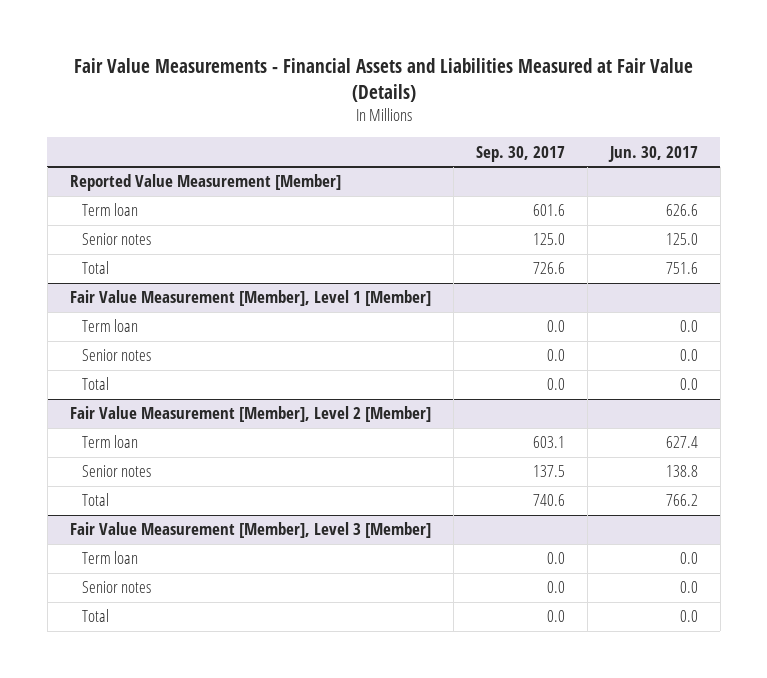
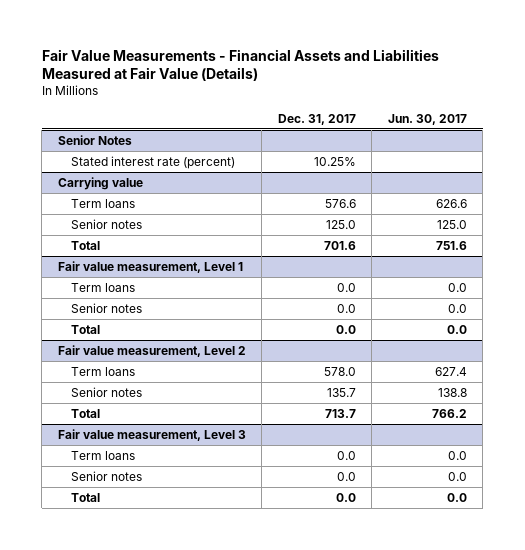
[475,145,565,162] Sep. 30, 2017 -> none
none -> [277,113,356,125] Dec. 31, 2017
none -> [57,135,132,146] Senior Notes
none -> [70,156,235,170] Stated interest rate (percent)
[69,174,341,192] Reported Value Measurement [Member] -> [57,177,143,191] Carrying value
[82,203,139,217] Term loan -> [70,199,135,209] Term loans
[69,290,431,307] Fair Value Measurement [Member], Level 1 [Member] -> [57,261,243,274] Fair value measurement, Level 1
[82,319,139,333] Term loan -> [70,283,135,293] Term loans
[69,406,431,423] Fair Value Measurement [Member], Level 2 [Member] -> [57,345,246,358] Fair value measurement, Level 2
[82,435,139,449] Term loan -> [70,367,135,377] Term loans
[69,522,431,539] Fair Value Measurement [Member], Level 3 [Member] -> [57,429,246,442] Fair value measurement, Level 3
[82,551,139,565] Term loan -> [70,451,135,461] Term loans

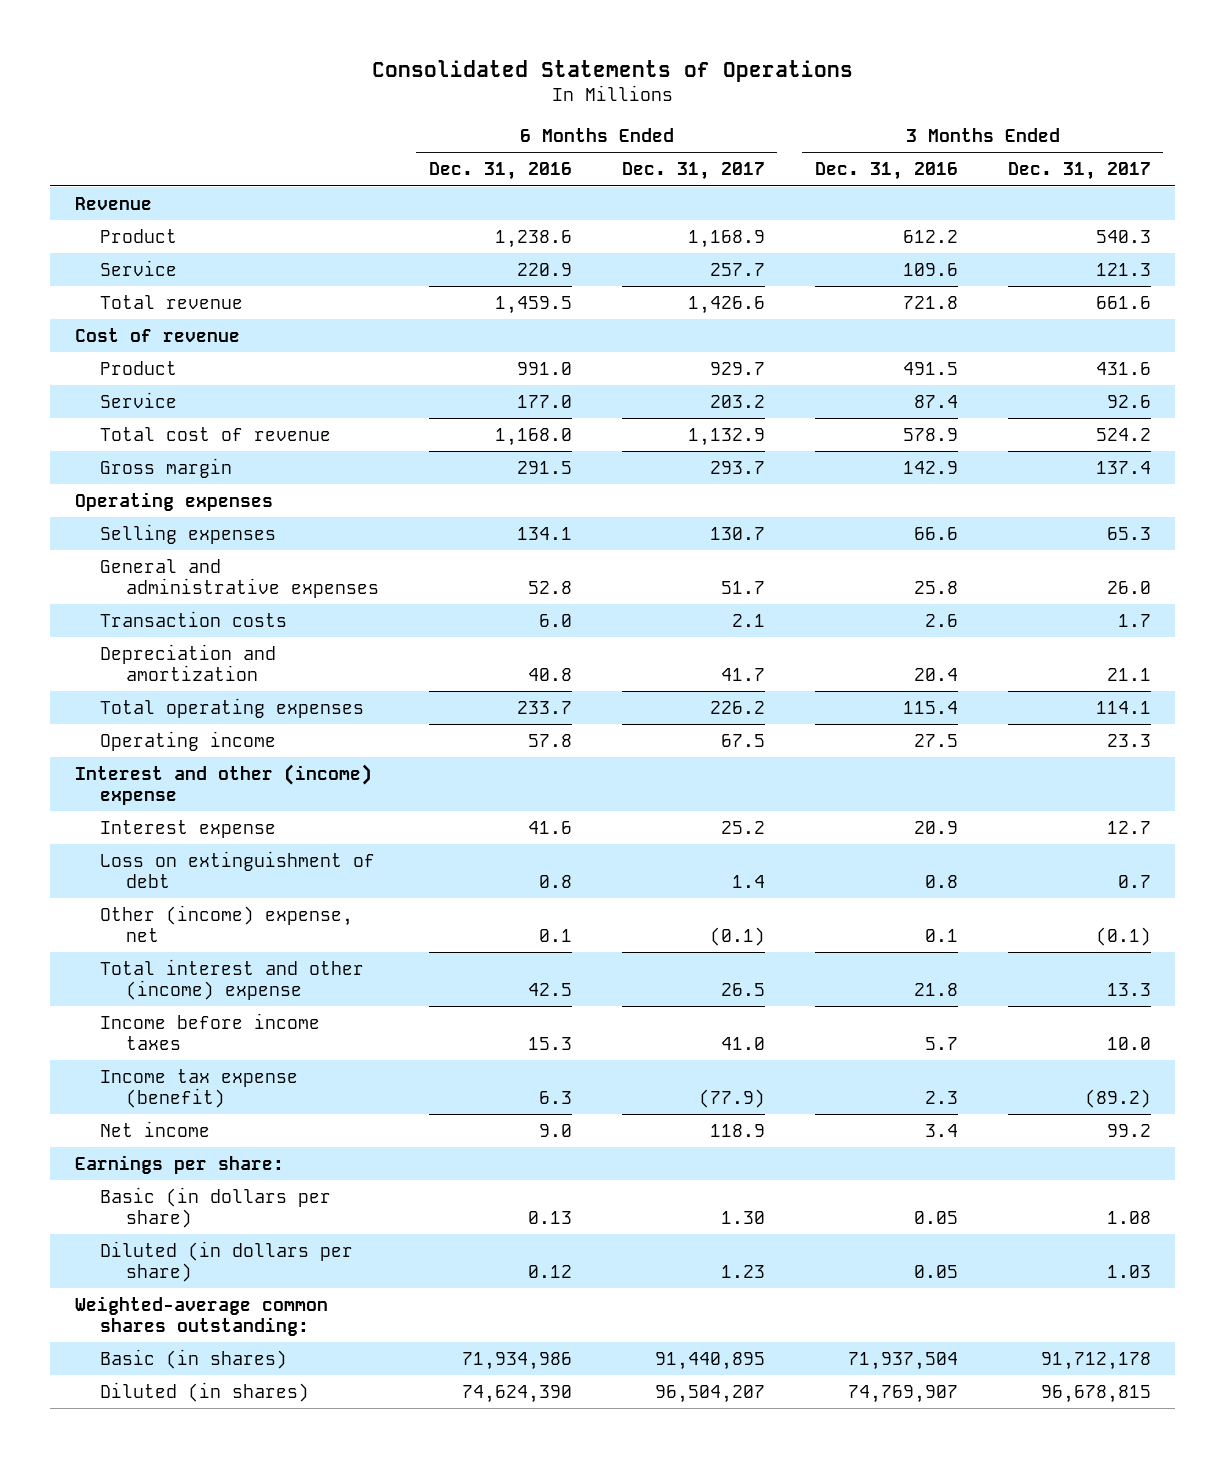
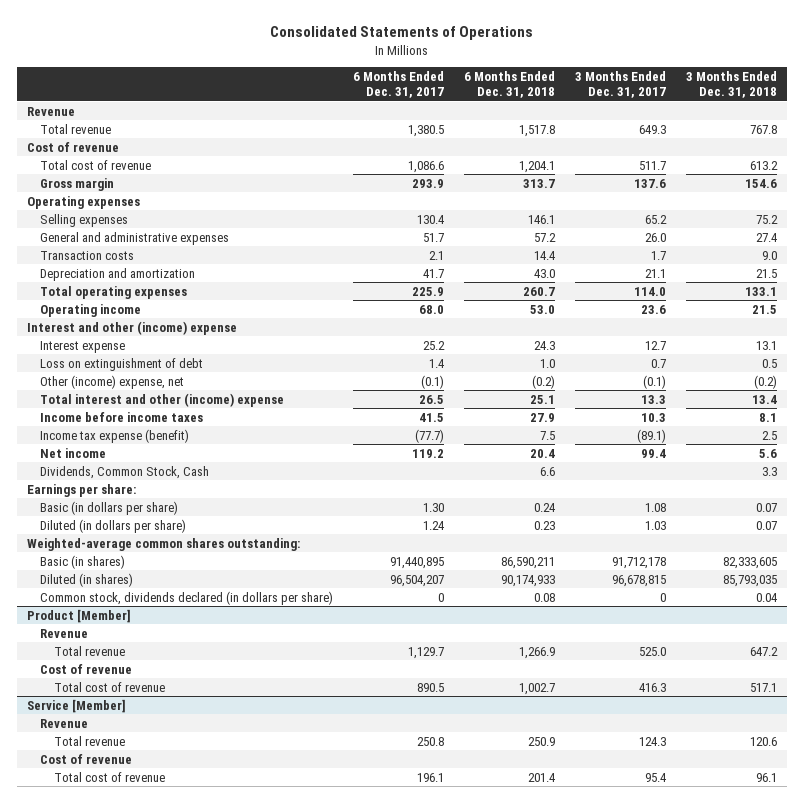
[428,162,572,181] Dec. 31, 2016 -> none
[814,162,958,181] Dec. 31, 2016 -> none
none -> [464,71,556,99] 6 Months Ended Dec. 31, 2018
none -> [685,71,777,99] 3 Months Ended Dec. 31, 2018
[100,228,178,243] Product -> none
[100,259,178,276] Service -> none
[687,295,765,314] 1,426.6 -> [408,124,445,137] 1,380.5
[1095,295,1151,309] 661.6 -> [638,124,666,134] 649.3
[100,360,178,375] Product -> none
[100,391,178,408] Service -> none
[687,427,765,446] 1,132.9 -> [408,160,445,173] 1,086.6
[1095,427,1151,441] 524.2 -> [638,160,666,170] 511.7
[709,460,765,474] 293.7 -> [412,178,445,188] 293.9
[1095,460,1151,474] 137.4 -> [633,178,666,188] 137.6
[709,526,765,540] 130.7 -> [417,214,446,224] 130.4
[1106,526,1151,540] 65.3 -> [644,214,667,224] 65.2
[709,700,765,714] 226.2 -> [412,286,445,296] 225.9
[1095,700,1151,714] 114.1 -> [633,286,666,296] 114.0
[720,733,765,747] 67.5 -> [419,304,445,314] 68.0
[1106,733,1151,747] 23.3 -> [640,304,666,314] 23.6
[720,1036,765,1050] 41.0 -> [419,412,445,422] 41.5
[1106,1036,1151,1050] 10.0 -> [640,412,666,422] 10.3
[698,1088,765,1108] (77.9) -> [415,428,445,443] (77.7)
[1084,1088,1151,1108] (89.2) -> [636,428,666,443] (89.1)
[709,1123,765,1137] 118.9 -> [412,448,445,458] 119.2
[1106,1123,1151,1137] 99.2 -> [640,448,666,458] 99.4
none -> [40,465,210,479] Dividends, Common Stock, Cash
[720,1264,765,1278] 1.23 -> [423,520,446,530] 1.24
none -> [40,590,334,605] Common stock, dividends declared (in dollars per share)
none -> [27,608,132,623] Product [Member]
none -> [40,628,89,638] Revenue
none -> [53,645,125,656] Total revenue
none -> [40,663,133,674] Cost of revenue
none -> [53,681,165,692] Total cost of revenue
none -> [27,698,127,713] Service [Member]
none -> [40,718,89,728] Revenue
none -> [53,735,125,746] Total revenue
none -> [40,753,133,764] Cost of revenue
none -> [53,771,165,782] Total cost of revenue

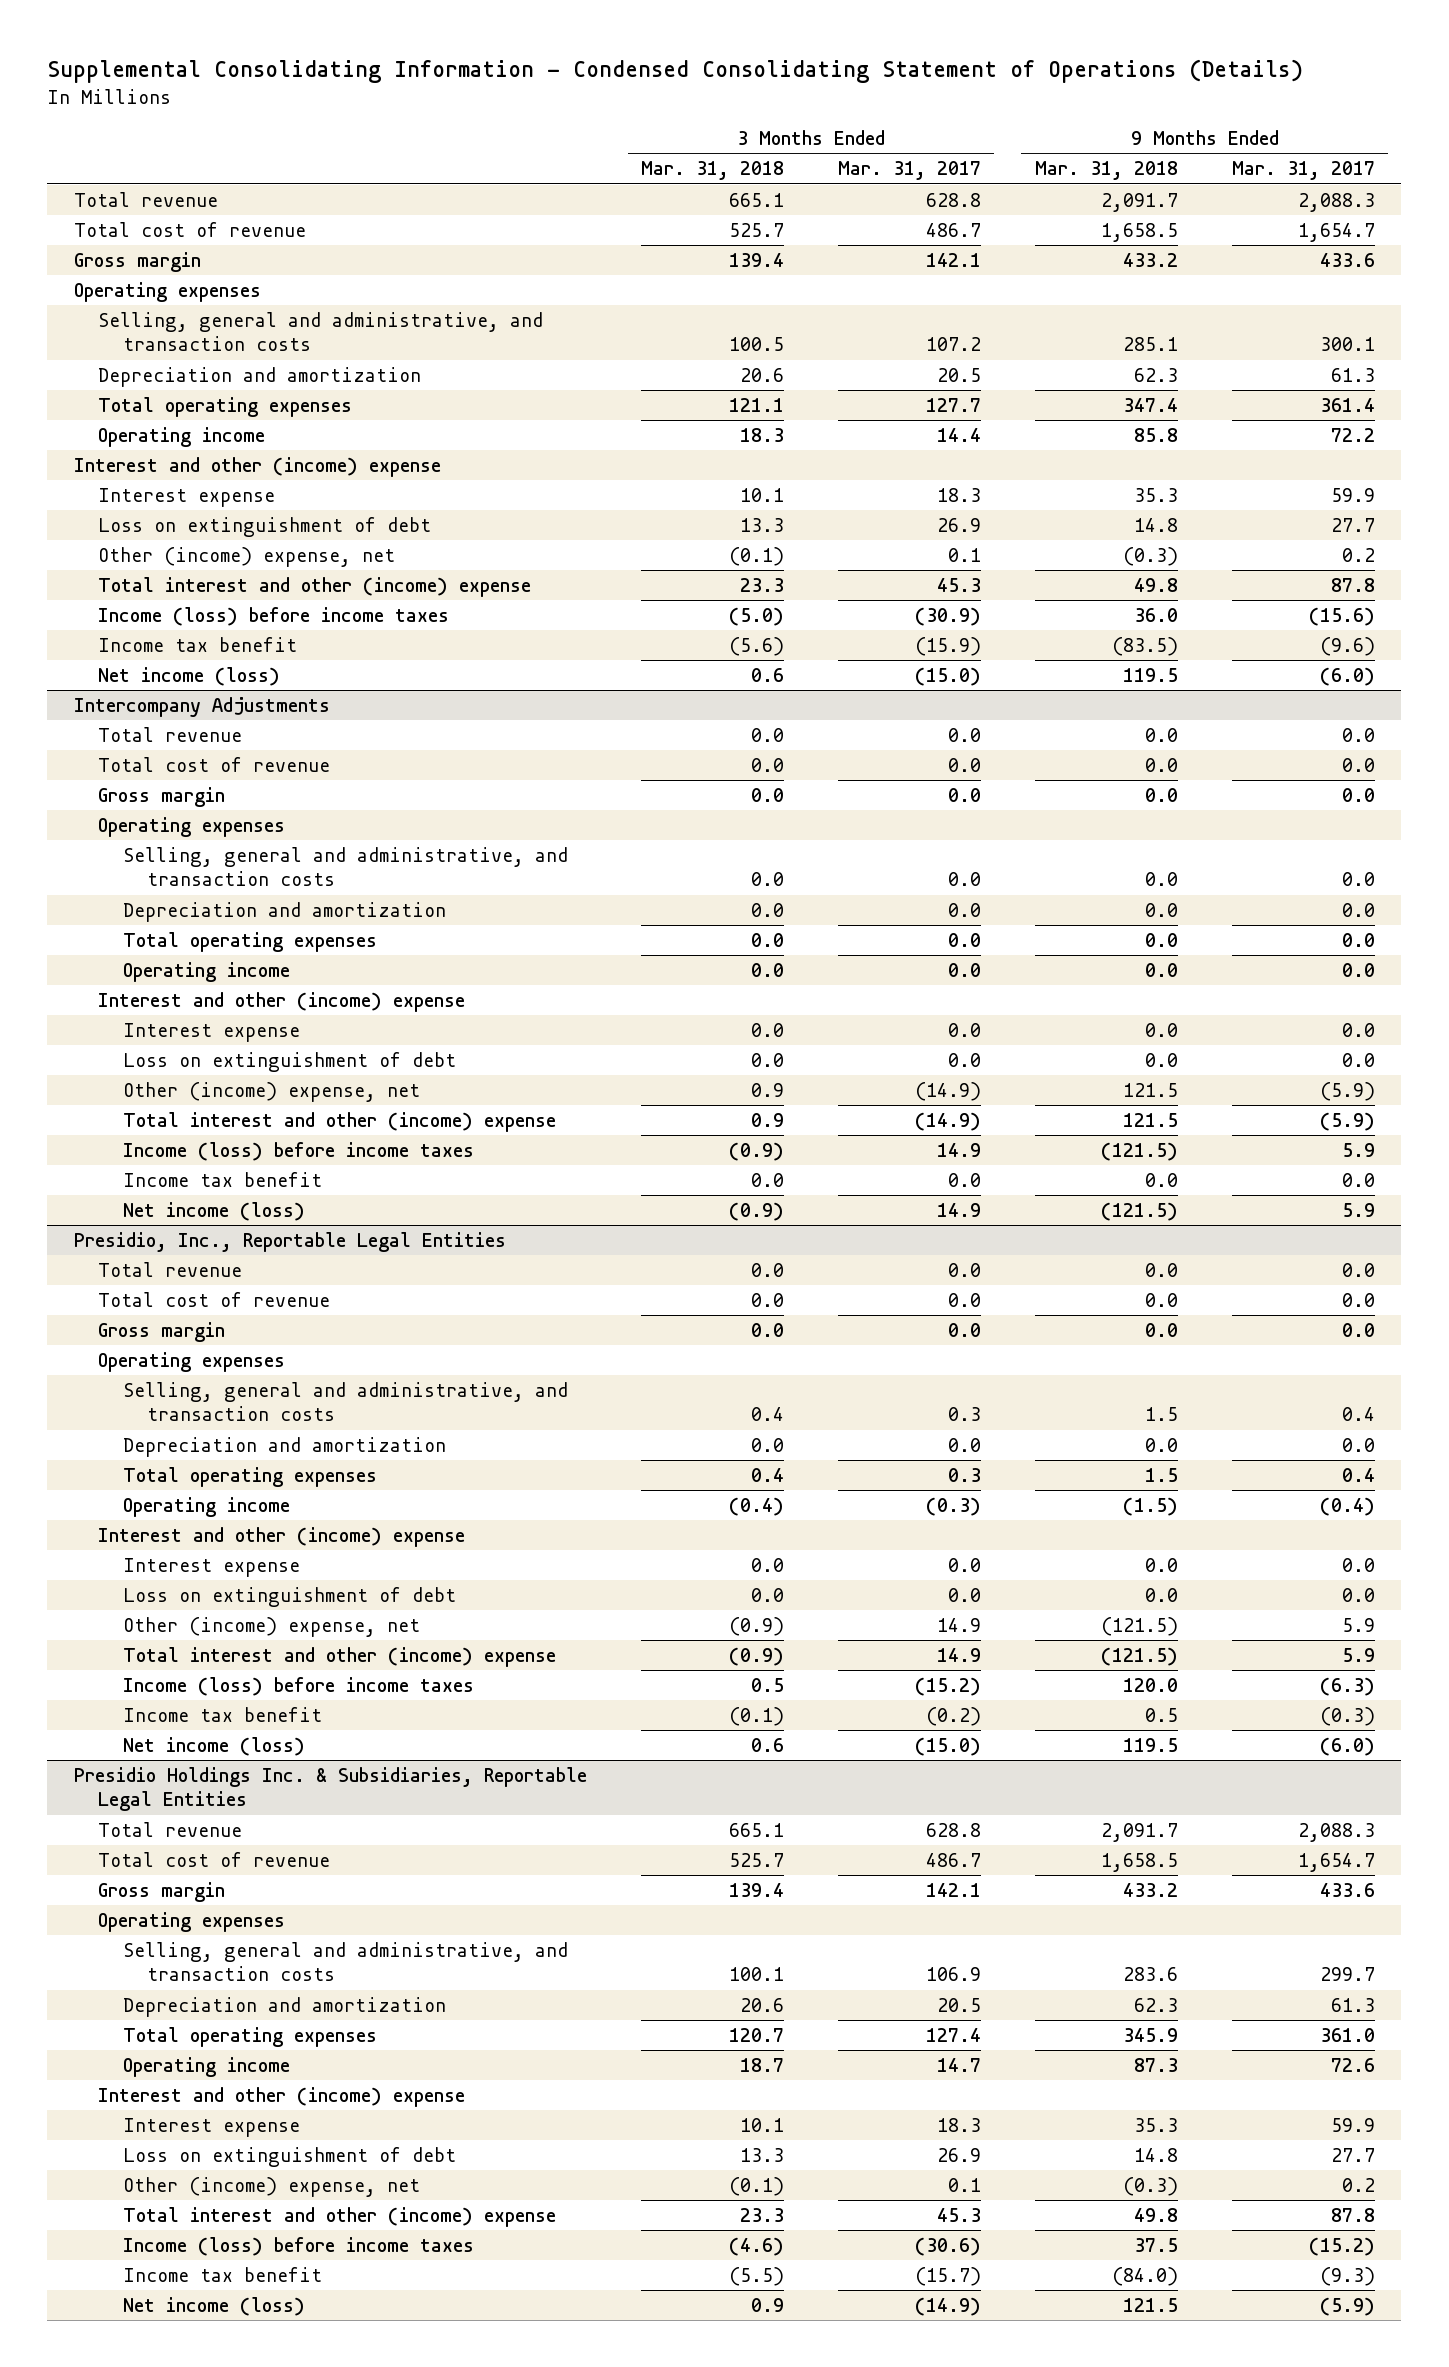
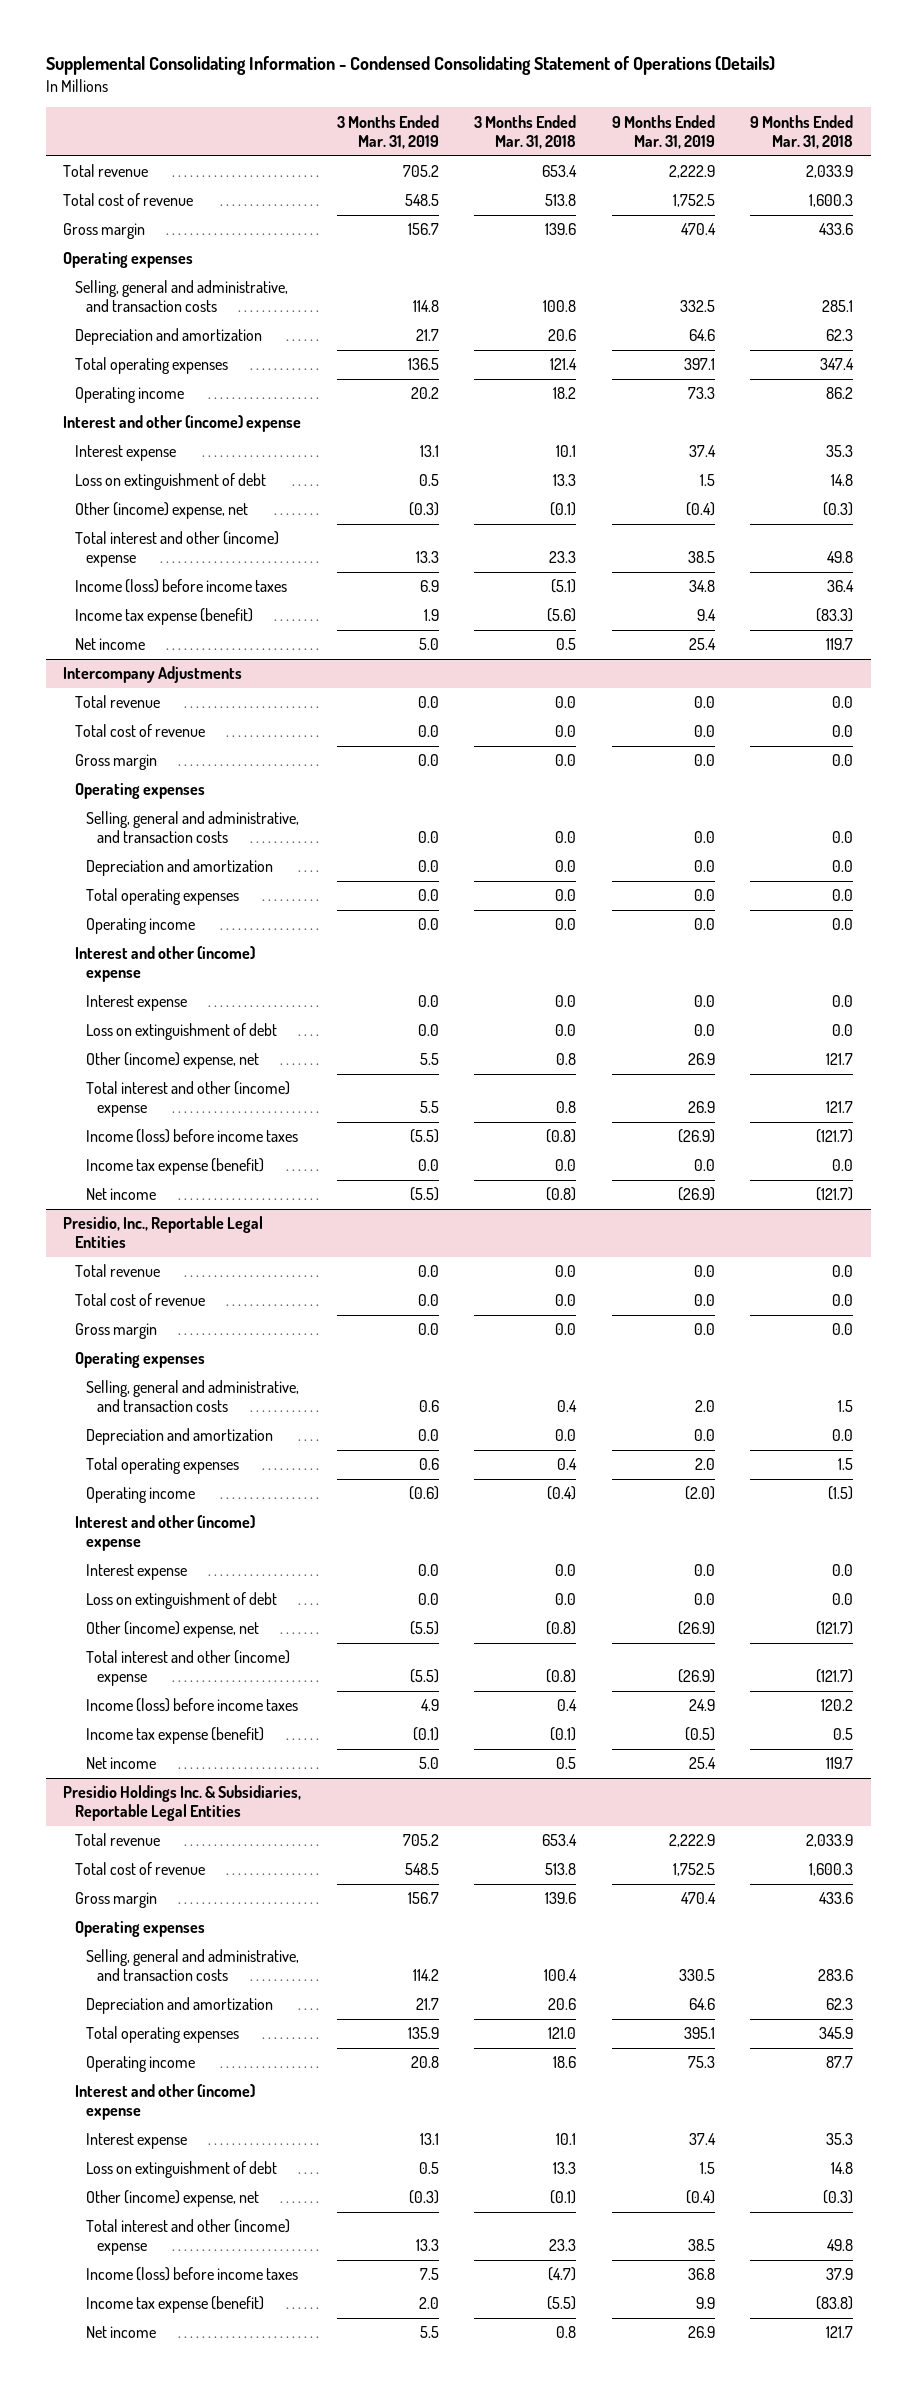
[837,161,981,181] Mar. 31, 2017 -> none
[1231,161,1375,181] Mar. 31, 2017 -> none
none -> [336,114,439,149] 3 Months Ended Mar. 31, 2019
none -> [611,114,715,149] 9 Months Ended Mar. 31, 2019
[729,192,785,207] 665.1 -> [542,165,578,178] 653.4
[1100,192,1178,212] 2,091.7 -> [806,165,854,179] 2,033.9
[729,222,785,237] 525.7 -> [545,194,577,207] 513.8
[1100,222,1178,242] 1,658.5 -> [809,194,854,208] 1,600.3
[729,252,785,267] 139.4 -> [545,223,577,236] 139.6
[1122,252,1178,267] 433.2 -> [819,223,854,236] 433.6
[729,337,785,352] 100.5 -> [543,300,577,313] 100.8
[729,397,785,412] 121.1 -> [550,358,578,371] 121.4
[740,427,785,442] 18.3 -> [553,387,577,400] 18.2
[1133,427,1178,442] 85.8 -> [826,387,854,400] 86.2
[729,606,785,626] (5.0) -> [551,579,577,594] (5.1)
[1133,607,1178,622] 36.0 -> [827,580,855,593] 36.4
[98,636,298,652] Income tax benefit -> [74,608,253,626] Income tax expense (benefit)
[1111,636,1178,656] (83.5) -> [816,608,854,623] (83.3)
[98,666,281,686] Net income (loss) -> [74,638,145,651] Net income
[751,667,785,682] 0.6 -> [556,638,577,651] 0.5
[1122,667,1178,682] 119.5 -> [826,638,854,651] 119.7
[751,1082,785,1097] 0.9 -> [556,1053,577,1066] 0.8
[1122,1082,1178,1097] 121.5 -> [826,1053,854,1066] 121.7
[751,1112,785,1127] 0.9 -> [556,1101,577,1114] 0.8
[1122,1112,1178,1127] 121.5 -> [826,1101,854,1114] 121.7
[729,1141,785,1161] (0.9) -> [546,1129,577,1144] (0.8)
[1100,1141,1178,1161] (121.5) -> [816,1129,854,1144] (121.7)
[122,1171,322,1187] Income tax benefit -> [86,1158,265,1176] Income tax expense (benefit)
[122,1201,305,1221] Net income (loss) -> [86,1188,157,1201] Net income
[729,1201,785,1221] (0.9) -> [546,1187,577,1202] (0.8)
[1100,1201,1178,1221] (121.5) -> [816,1187,854,1202] (121.7)
[729,1616,785,1636] (0.9) -> [546,1621,577,1636] (0.8)
[1100,1616,1178,1636] (121.5) -> [816,1621,854,1636] (121.7)
[729,1646,785,1666] (0.9) -> [546,1669,577,1684] (0.8)
[1100,1646,1178,1666] (121.5) -> [816,1669,854,1684] (121.7)
[751,1677,785,1692] 0.5 -> [557,1699,578,1712] 0.4
[1122,1677,1178,1692] 120.0 -> [821,1699,854,1712] 120.2
[122,1706,322,1722] Income tax benefit -> [86,1727,265,1745] Income tax expense (benefit)
[122,1736,305,1756] Net income (loss) -> [86,1757,157,1770] Net income
[751,1737,785,1752] 0.6 -> [556,1757,577,1770] 0.5
[1122,1737,1178,1752] 119.5 -> [826,1757,854,1770] 119.7
[729,1822,785,1837] 665.1 -> [542,1834,578,1847] 653.4
[1100,1822,1178,1842] 2,091.7 -> [806,1834,854,1848] 2,033.9
[729,1852,785,1867] 525.7 -> [545,1863,577,1876] 513.8
[1100,1852,1178,1872] 1,658.5 -> [809,1863,854,1877] 1,600.3
[729,1882,785,1897] 139.4 -> [545,1892,577,1905] 139.6
[1122,1882,1178,1897] 433.2 -> [819,1892,854,1905] 433.6
[729,1967,785,1982] 100.1 -> [544,1969,578,1982] 100.4
[729,2027,785,2042] 120.7 -> [548,2027,577,2040] 121.0
[740,2057,785,2072] 18.7 -> [553,2056,577,2069] 18.6
[1133,2057,1178,2072] 87.3 -> [826,2056,854,2069] 87.7
[729,2236,785,2256] (4.6) -> [548,2267,577,2282] (4.7)
[1133,2237,1178,2252] 37.5 -> [826,2268,854,2281] 37.9
[122,2266,322,2282] Income tax benefit -> [86,2296,265,2314] Income tax expense (benefit)
[1111,2266,1178,2286] (84.0) -> [816,2296,854,2311] (83.8)
[122,2296,305,2316] Net income (loss) -> [86,2326,157,2339] Net income
[751,2297,785,2312] 0.9 -> [556,2326,577,2339] 0.8
[1122,2297,1178,2312] 121.5 -> [826,2326,854,2339] 121.7

